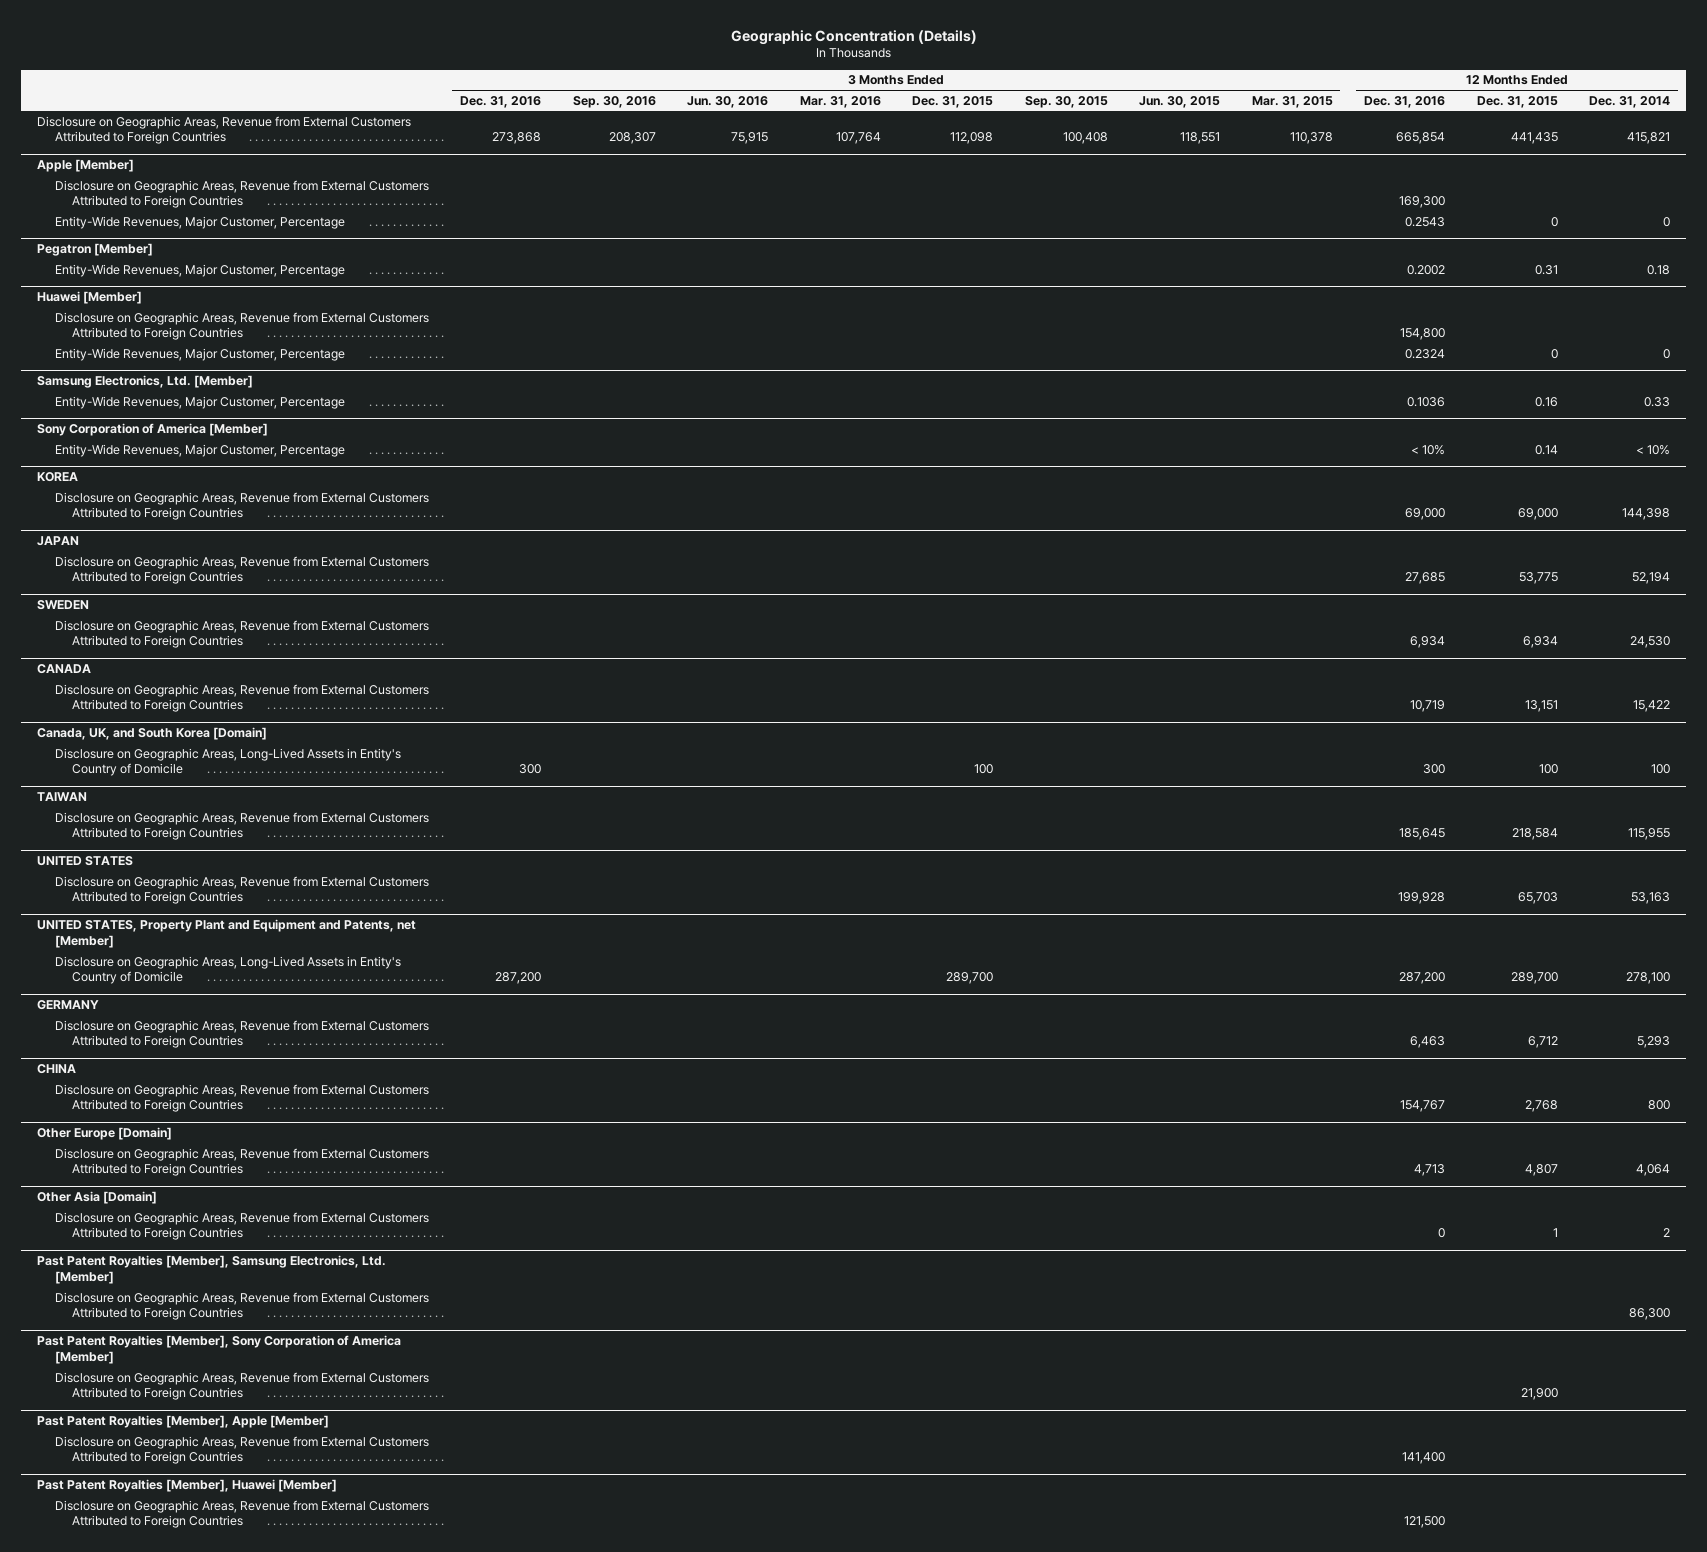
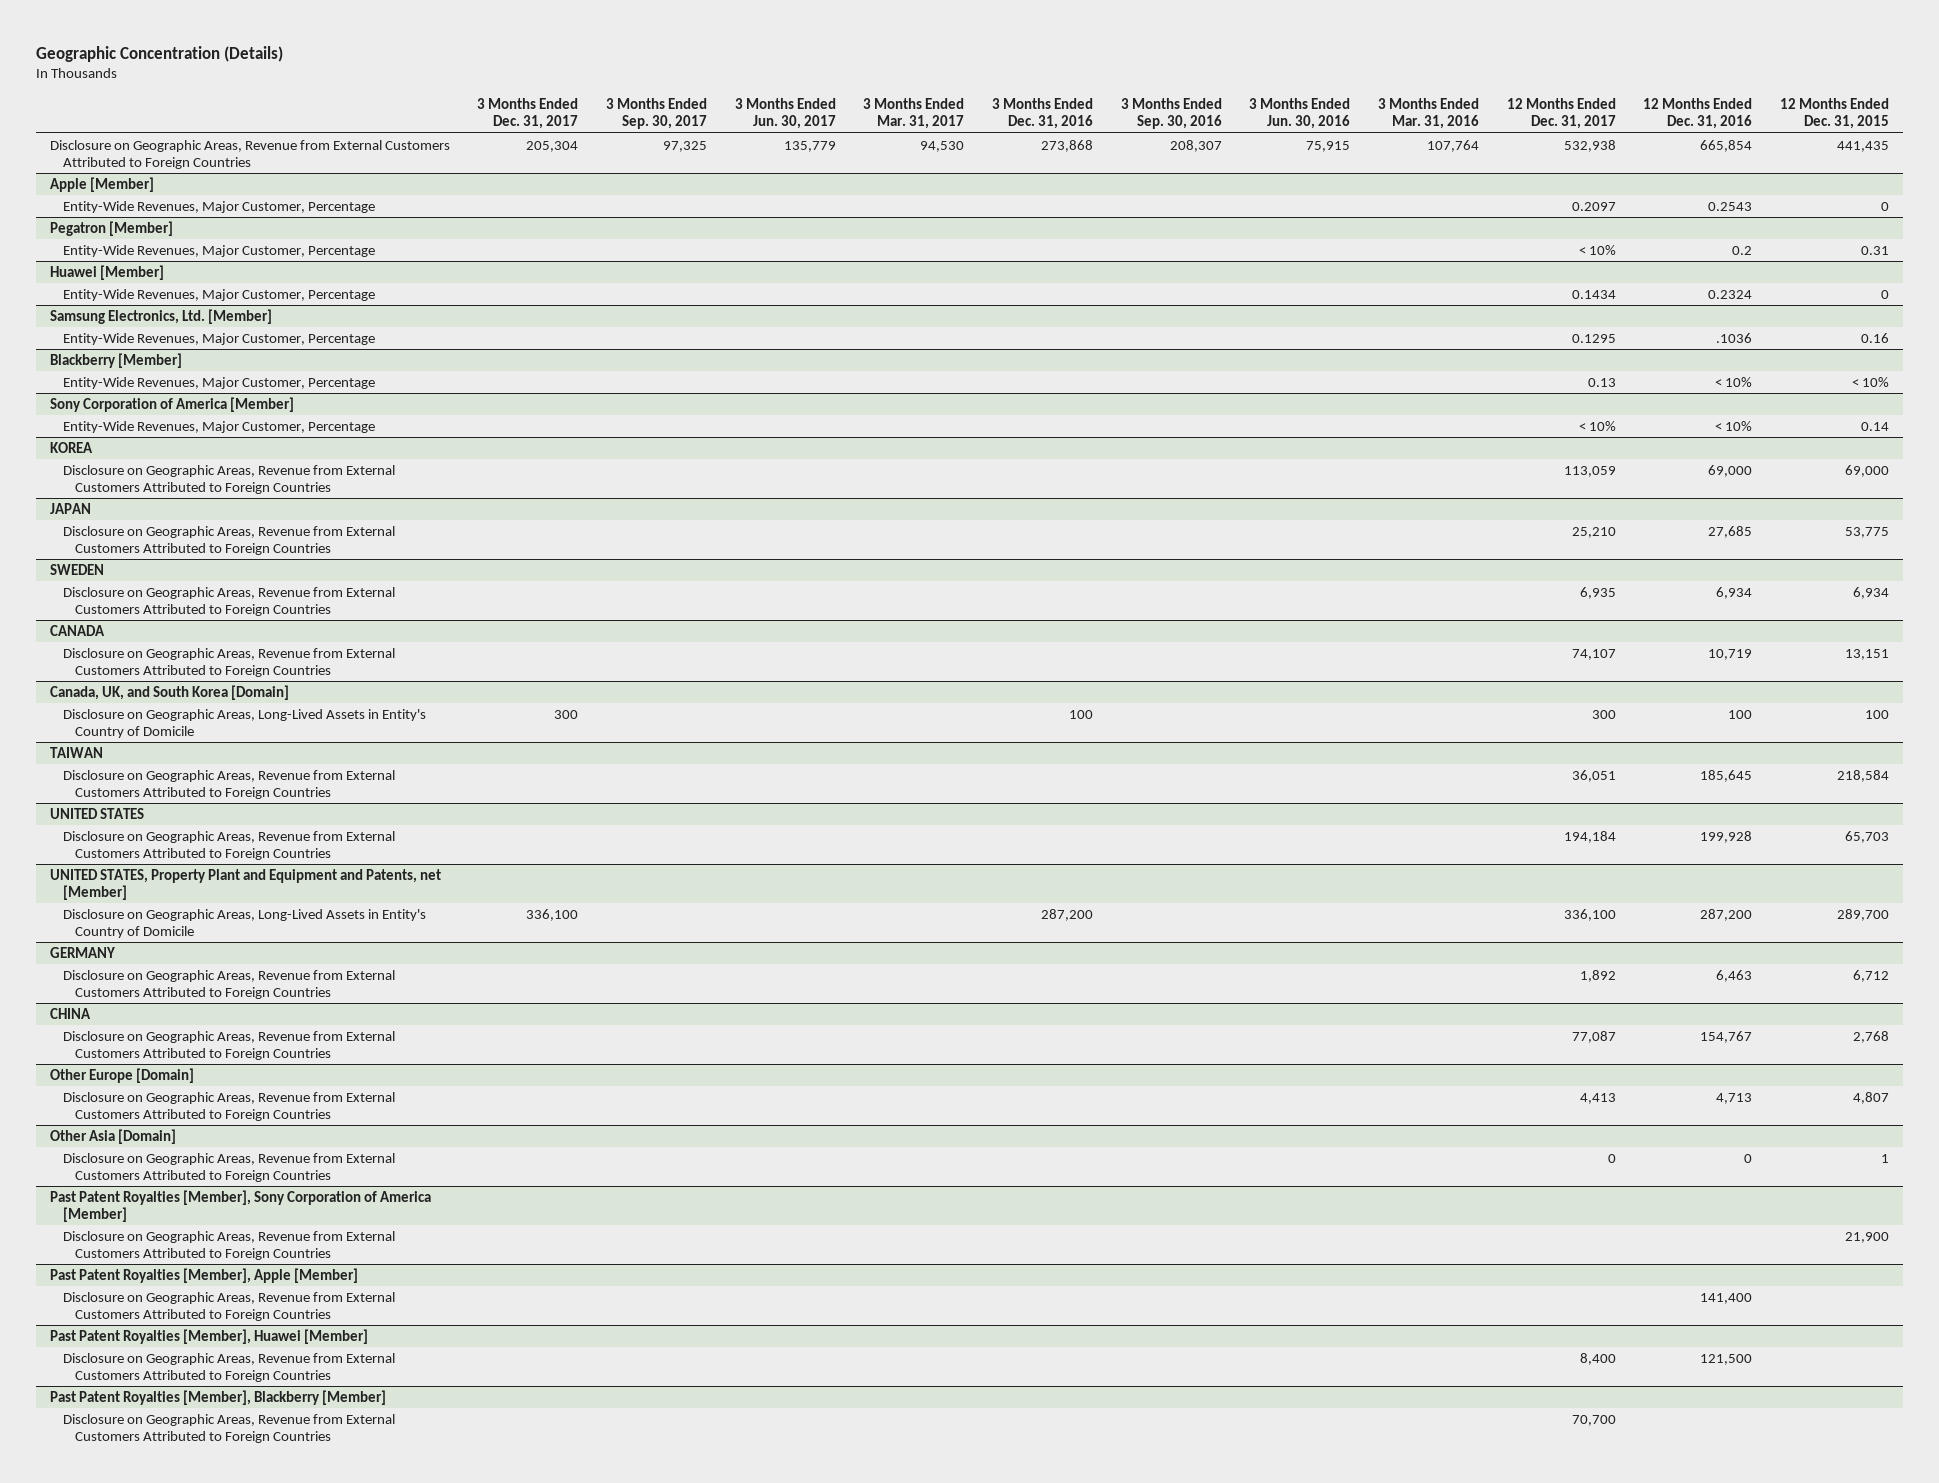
[912,95,994,108] Dec. 31, 2015 -> none
[1024,95,1108,108] Sep. 30, 2015 -> none
[1139,95,1221,108] Jun. 30, 2015 -> none
[1251,95,1333,108] Mar. 31, 2015 -> none
[1589,95,1671,108] Dec. 31, 2014 -> none
none -> [477,98,579,130] 3 Months Ended Dec. 31, 2017
none -> [606,98,708,130] 3 Months Ended Sep. 30, 2017
none -> [734,98,836,130] 3 Months Ended Jun. 30, 2017
none -> [863,98,965,130] 3 Months Ended Mar. 31, 2017
none -> [1506,98,1616,130] 12 Months Ended Dec. 31, 2017
[54,179,429,209] Disclosure on Geographic Areas, Revenue from External Customers Attributed to Foreign Countries -> none
[1407,264,1446,275] 0.2002 -> [1732,245,1753,255] 0.2
[54,311,429,341] Disclosure on Geographic Areas, Revenue from External Customers Attributed to Foreign Countries -> none
[1407,396,1446,407] 0.1036 -> [1716,332,1753,343] .1036
none -> [49,352,182,368] Blackberry [Member]
none -> [62,376,375,389] Entity-Wide Revenues, Major Customer, Percentage
[519,764,542,775] 300 -> [1068,709,1093,719] 100
[1423,764,1446,775] 300 -> [1728,709,1753,719] 100
[36,1255,386,1284] Past Patent Royalties [Member], Samsung Electronics, Ltd. [Member] -> none
[54,1291,429,1321] Disclosure on Geographic Areas, Revenue from External Customers Attributed to Foreign Countries -> none
none -> [49,1389,386,1405] Past Patent Royalties [Member], Blackberry [Member]
none -> [62,1413,395,1443] Disclosure on Geographic Areas, Revenue from External Customers Attributed to Foreign Countries

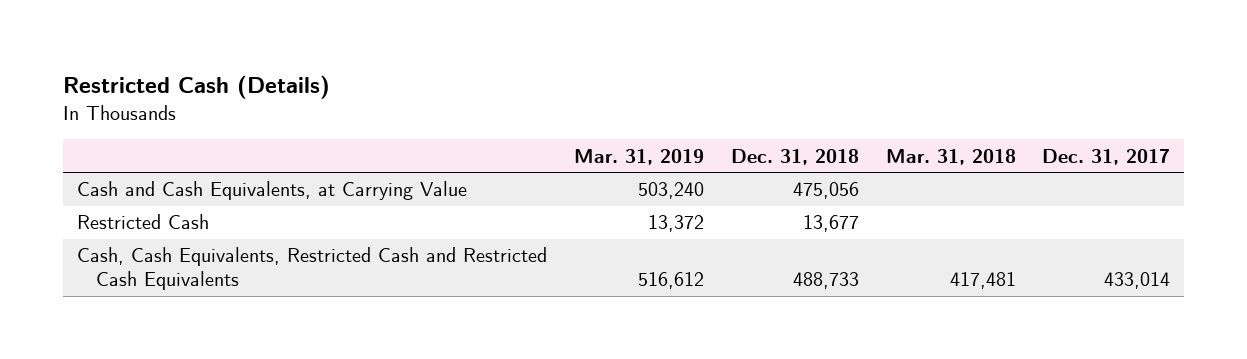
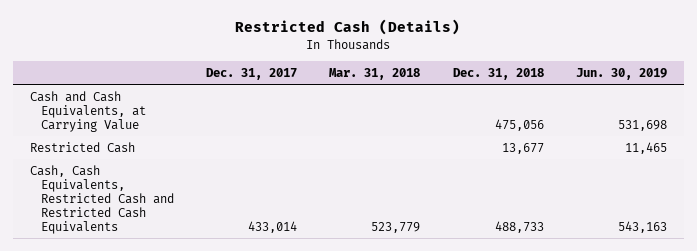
[573,148,704,165] Mar. 31, 2019 -> none
none -> [576,67,668,80] Jun. 30, 2019
[949,272,1016,290] 417,481 -> [371,222,421,234] 523,779

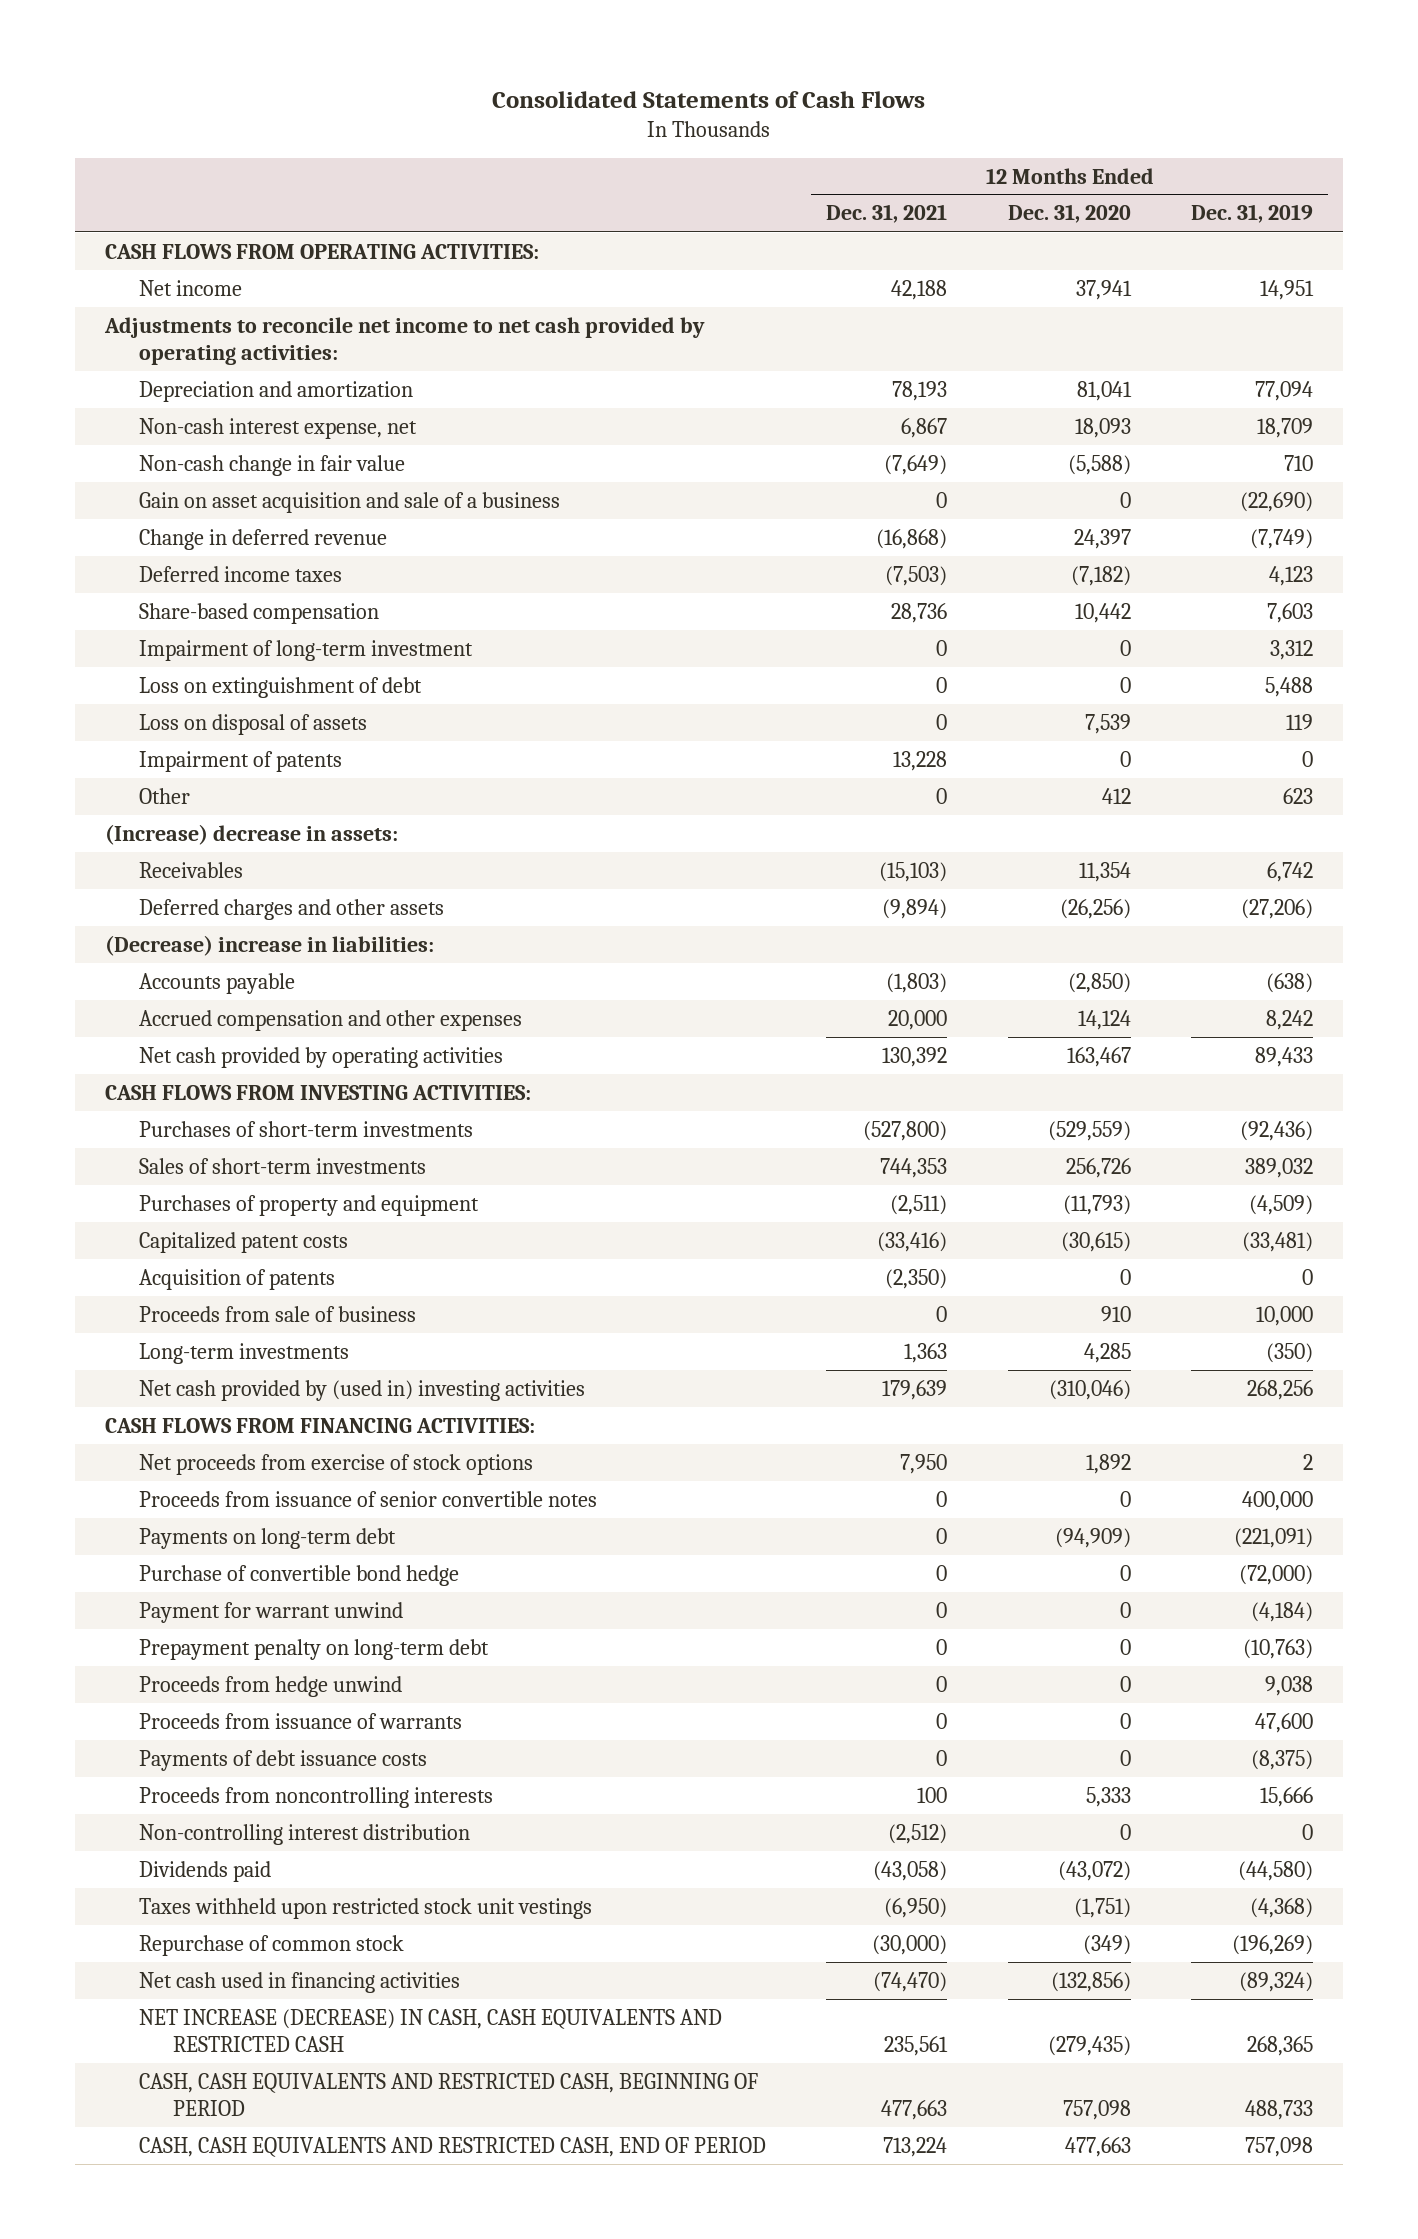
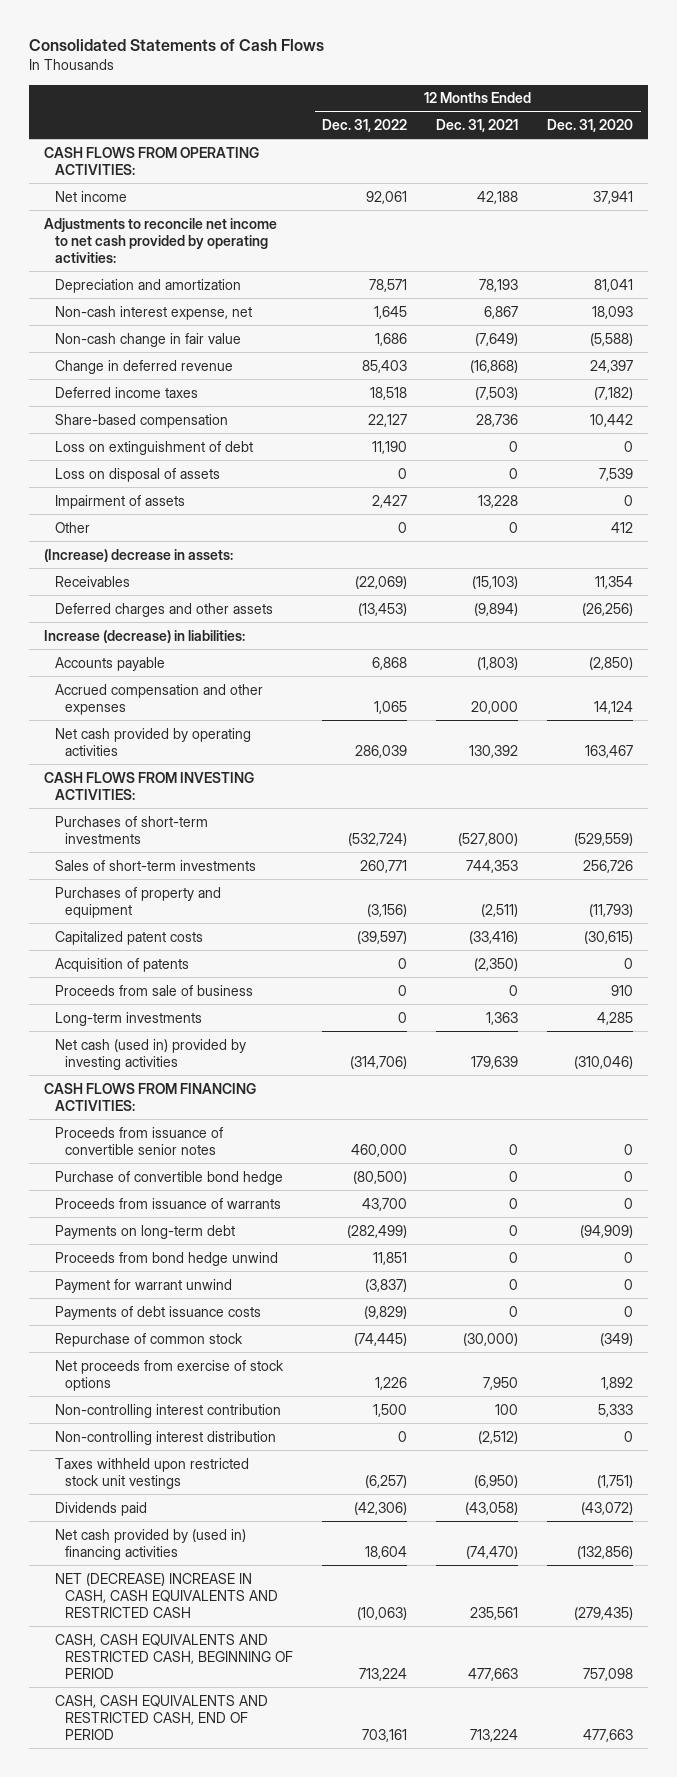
[1191,204,1314,224] Dec. 31, 2019 -> none
none -> [322,118,408,132] Dec. 31, 2022
[138,491,560,513] Gain on asset acquisition and sale of a business -> none
[138,639,473,661] Impairment of long-term investment -> none
[138,750,342,772] Impairment of patents -> [54,494,185,509] Impairment of assets
[104,934,434,956] (Decrease) increase in liabilities: -> [43,629,245,643] Increase (decrease) in liabilities:
[138,1379,585,1401] Net cash provided by (used in) investing activities -> [54,1038,246,1070] Net cash (used in) provided by investing activities
[138,1490,597,1507] Proceeds from issuance of senior convertible notes -> [54,1126,223,1155] Proceeds from issuance of convertible senior notes
[138,1638,489,1660] Prepayment penalty on long-term debt -> none
[138,1675,402,1697] Proceeds from hedge unwind -> none
[138,1527,396,1549] Payments on long-term debt -> [54,1224,235,1239] Payments on long-term debt
none -> [54,1251,278,1266] Proceeds from bond hedge unwind
[138,1601,403,1623] Payment for warrant unwind -> [54,1278,232,1293] Payment for warrant unwind
[138,1934,404,1956] Repurchase of common stock -> [54,1332,243,1347] Repurchase of common stock
[138,1453,533,1475] Net proceeds from exercise of stock options -> [54,1359,284,1391] Net proceeds from exercise of stock options
[138,1786,493,1808] Proceeds from noncontrolling interests -> [54,1403,281,1418] Non-controlling interest contribution
[138,1860,271,1882] Dividends paid -> [54,1501,147,1516] Dividends paid
[138,1971,460,1993] Net cash used in financing activities -> [54,1528,246,1560] Net cash provided by (used in) financing activities
[138,2008,722,2052] NET INCREASE (DECREASE) IN CASH, CASH EQUIVALENTS AND RESTRICTED CASH -> [54,1572,279,1618] NET (DECREASE) INCREASE IN CASH, CASH EQUIVALENTS AND RESTRICTED CASH

